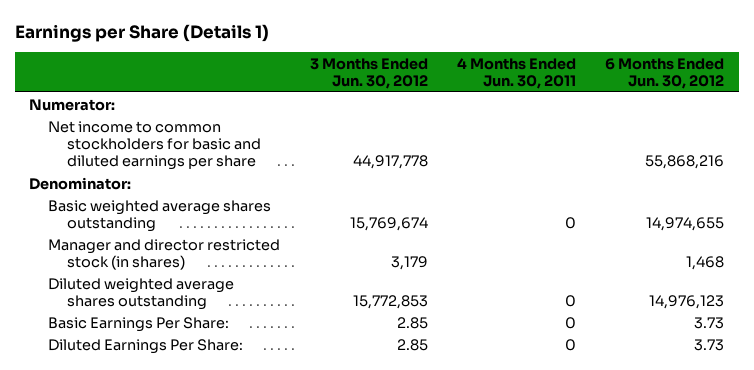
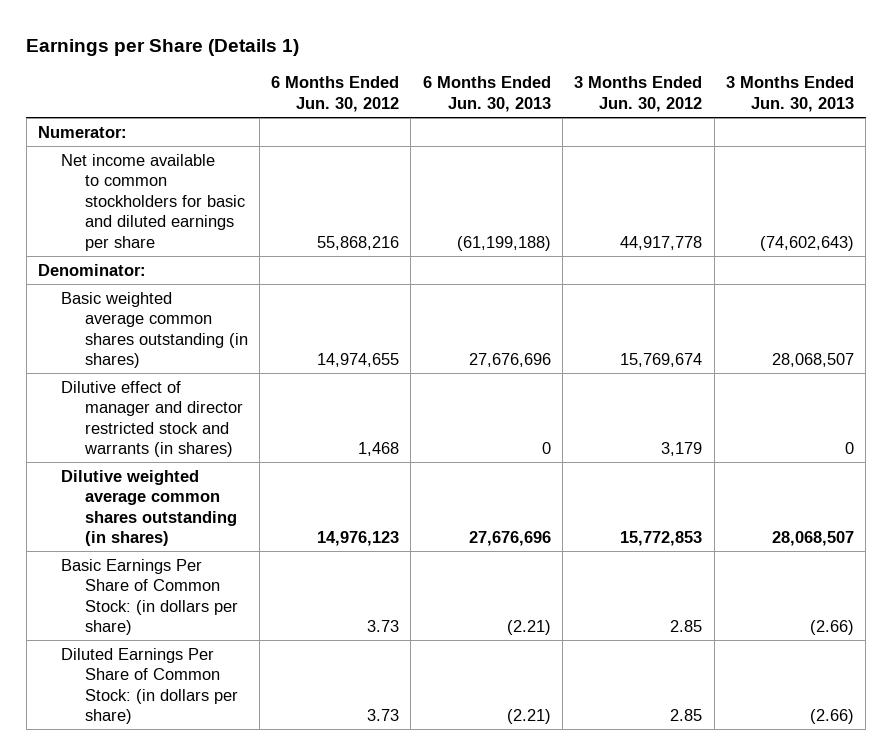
[456,58,576,90] 4 Months Ended Jun. 30, 2011 -> none
none -> [422,76,551,112] 6 Months Ended Jun. 30, 2013
none -> [725,76,854,112] 3 Months Ended Jun. 30, 2013
[48,120,262,170] Net income to common stockholders for basic and diluted earnings per share -> [61,153,245,251] Net income available to common stockholders for basic and diluted earnings per share
[48,199,272,232] Basic weighted average shares outstanding -> [61,291,248,369] Basic weighted average common shares outstanding (in shares)
[48,238,281,270] Manager and director restricted stock (in shares) -> [61,380,243,458] Dilutive effect of manager and director restricted stock and warrants (in shares)
[48,277,235,310] Diluted weighted average shares outstanding -> [61,469,237,547] Dilutive weighted average common shares outstanding (in shares)
[48,316,230,332] Basic Earnings Per Share: -> [61,558,238,636] Basic Earnings Per Share of Common Stock: (in dollars per share)
[48,338,244,354] Diluted Earnings Per Share: -> [61,647,238,725] Diluted Earnings Per Share of Common Stock: (in dollars per share)

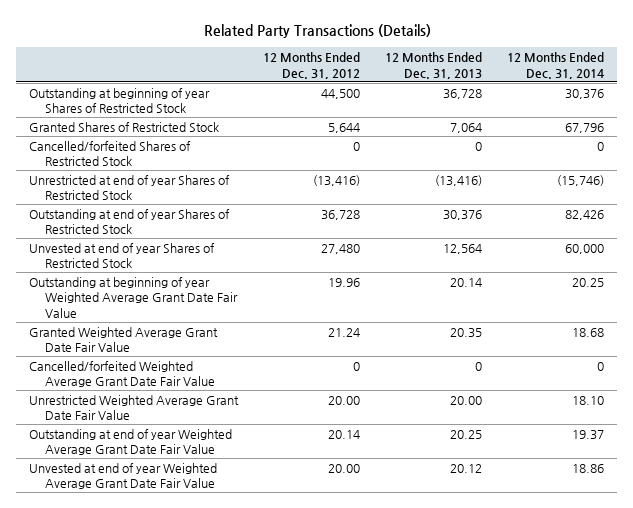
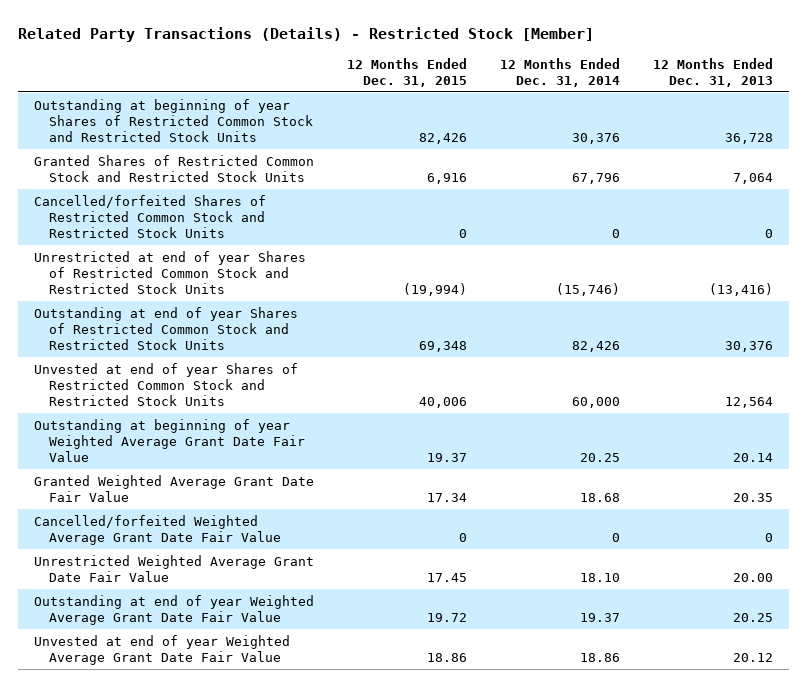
[203,23,431,38] Related Party Transactions (Details) -> [18,26,595,42] Related Party Transactions (Details) - Restricted Stock [Member]
[262,51,360,79] 12 Months Ended Dec. 31, 2012 -> none
none -> [347,57,468,87] 12 Months Ended Dec. 31, 2015
[28,87,210,114] Outstanding at beginning of year Shares of Restricted Stock -> [34,98,313,142] Outstanding at beginning of year Shares of Restricted Common Stock and Restricted Stock Units
[28,121,219,132] Granted Shares of Restricted Stock -> [34,154,315,182] Granted Shares of Restricted Common Stock and Restricted Stock Units
[28,140,191,167] Cancelled/forfeited Shares of Restricted Stock -> [34,194,267,238] Cancelled/forfeited Shares of Restricted Common Stock and Restricted Stock Units
[28,174,230,201] Unrestricted at end of year Shares of Restricted Stock -> [34,250,307,294] Unrestricted at end of year Shares of Restricted Common Stock and Restricted Stock Units
[28,208,230,235] Outstanding at end of year Shares of Restricted Stock -> [34,306,299,350] Outstanding at end of year Shares of Restricted Common Stock and Restricted Stock Units
[28,242,215,269] Unvested at end of year Shares of Restricted Stock -> [34,362,299,406] Unvested at end of year Shares of Restricted Common Stock and Restricted Stock Units

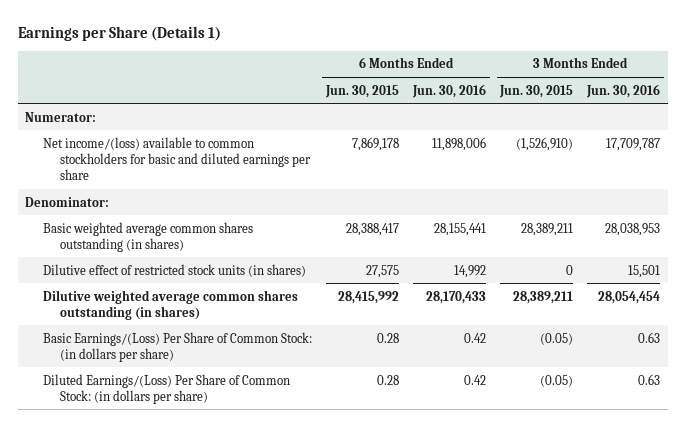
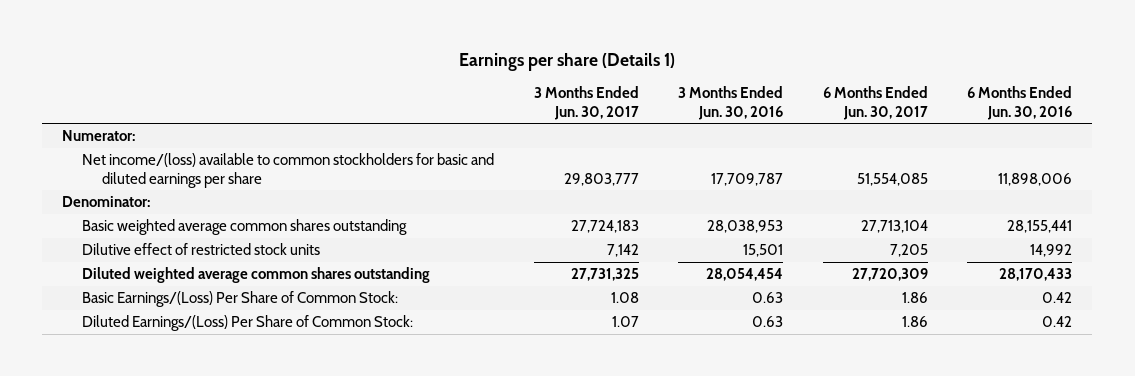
[17,25,221,41] Earnings per Share (Details 1) -> [459,52,676,71] Earnings per share (Details 1)
[324,84,399,98] Jun. 30, 2015 -> none
[499,84,574,98] Jun. 30, 2015 -> none
none -> [533,85,639,120] 3 Months Ended Jun. 30, 2017
none -> [822,85,928,120] 6 Months Ended Jun. 30, 2017
[42,221,253,252] Basic weighted average common shares outstanding (in shares) -> [82,219,408,236] Basic weighted average common shares outstanding
[42,263,306,277] Dilutive effect of restricted stock units (in shares) -> [82,243,321,256] Dilutive effect of restricted stock units
[42,289,298,320] Dilutive weighted average common shares outstanding (in shares) -> [82,267,431,284] Diluted weighted average common shares outstanding
[42,331,312,362] Basic Earnings/(Loss) Per Share of Common Stock: (in dollars per share) -> [82,291,399,308] Basic Earnings/(Loss) Per Share of Common Stock:
[42,373,290,404] Diluted Earnings/(Loss) Per Share of Common Stock: (in dollars per share) -> [82,315,414,332] Diluted Earnings/(Loss) Per Share of Common Stock:

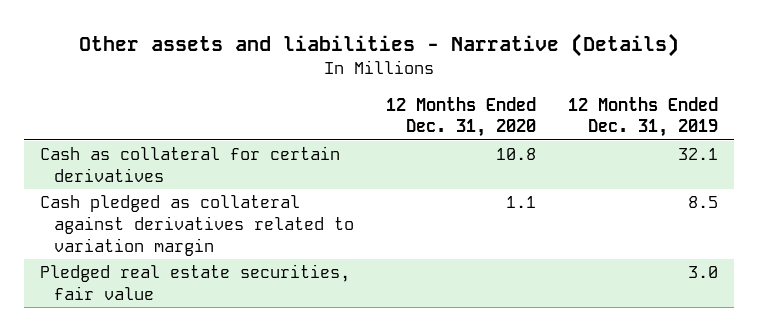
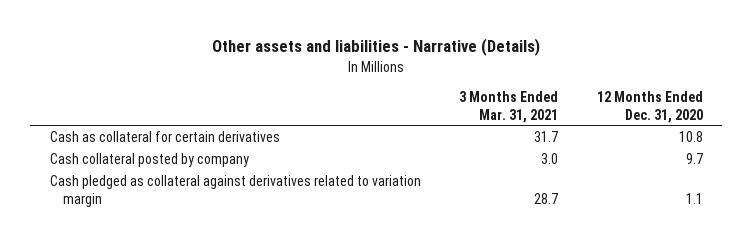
[567,96,718,138] 12 Months Ended Dec. 31, 2019 -> none
none -> [459,90,559,123] 3 Months Ended Mar. 31, 2021
none -> [49,152,249,167] Cash collateral posted by company
[40,264,351,301] Pledged real estate securities, fair value -> none

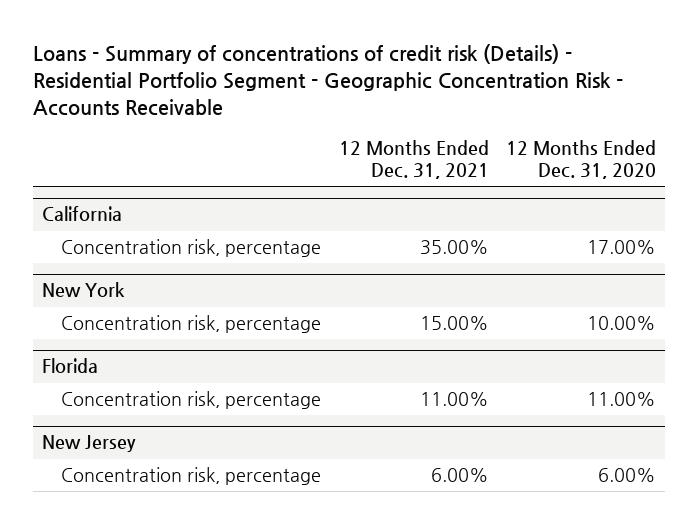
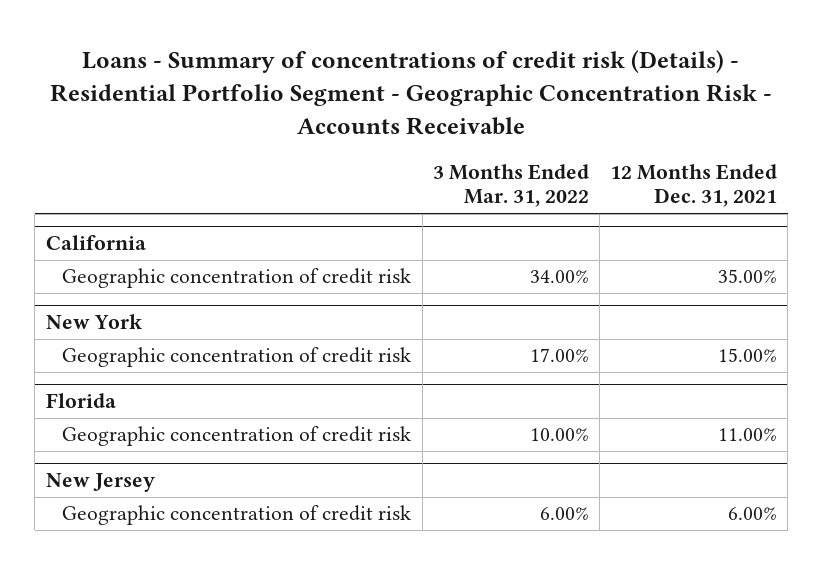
[506,140,657,180] 12 Months Ended Dec. 31, 2020 -> none
none -> [432,163,589,208] 3 Months Ended Mar. 31, 2022
[60,239,321,258] Concentration risk, percentage -> [62,268,412,289] Geographic concentration of credit risk
[60,315,321,334] Concentration risk, percentage -> [62,347,412,368] Geographic concentration of credit risk
[60,391,321,410] Concentration risk, percentage -> [62,426,412,447] Geographic concentration of credit risk
[60,467,321,486] Concentration risk, percentage -> [62,505,412,526] Geographic concentration of credit risk

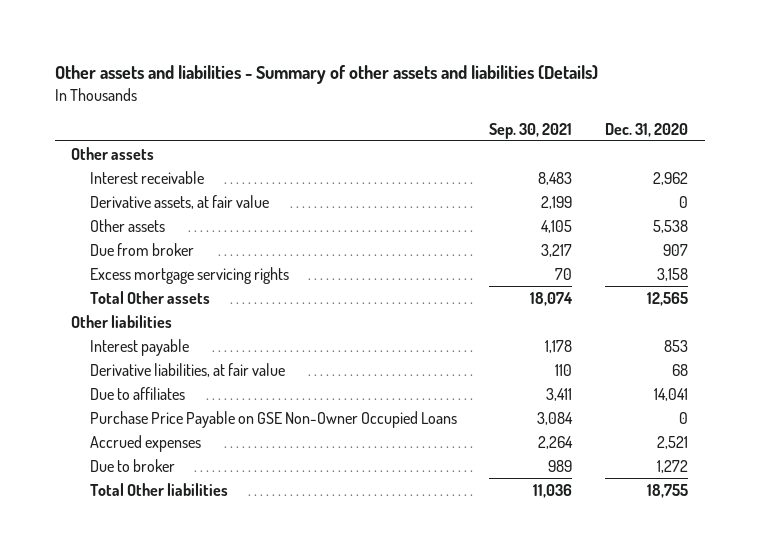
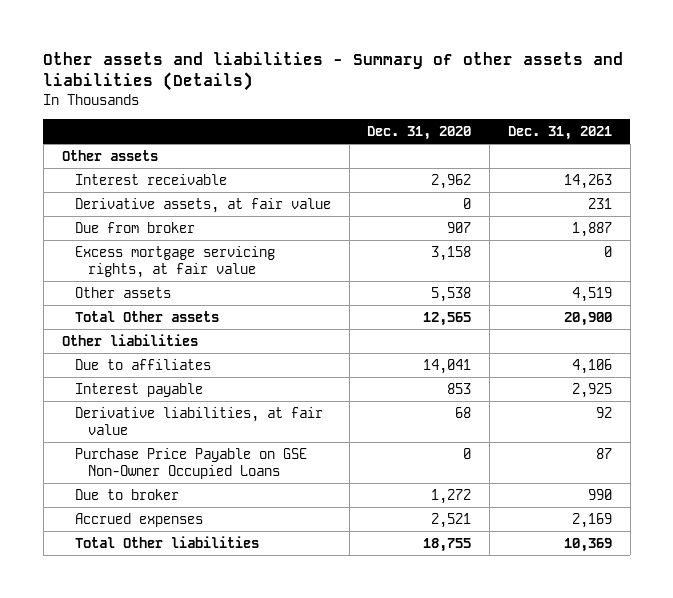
[489,122,573,139] Sep. 30, 2021 -> none
none -> [507,126,612,141] Dec. 31, 2021
[89,266,289,284] Excess mortgage servicing rights -> [74,245,275,279] Excess mortgage servicing rights, at fair value
[89,218,165,232] Other assets -> [74,286,171,298] Other assets
[89,386,185,400] Due to affiliates -> [74,358,211,370] Due to affiliates
[89,434,201,452] Accrued expenses -> [74,512,203,527] Accrued expenses

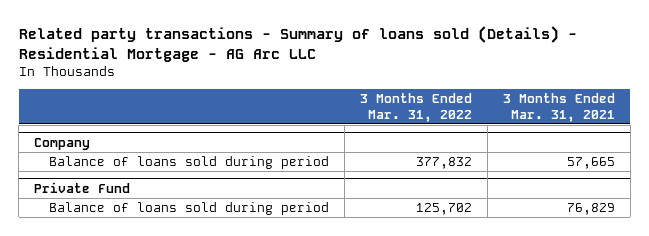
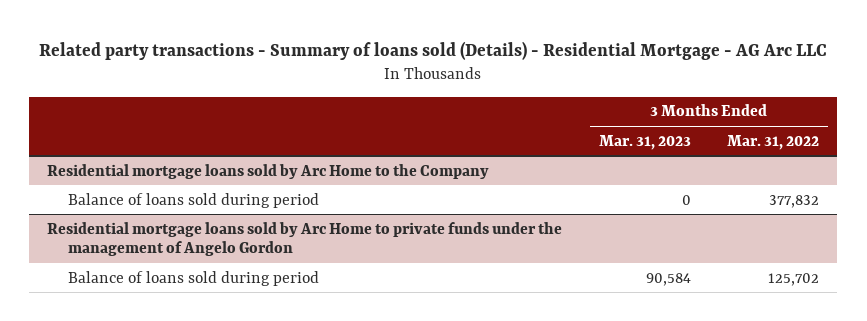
[502,92,615,122] 3 Months Ended Mar. 31, 2021 -> none
none -> [598,134,691,150] Mar. 31, 2023
[34,138,91,151] Company -> [47,163,490,179] Residential mortgage loans sold by Arc Home to the Company
[34,182,131,194] Private Fund -> [47,221,563,257] Residential mortgage loans sold by Arc Home to private funds under the management of Angelo Gordon

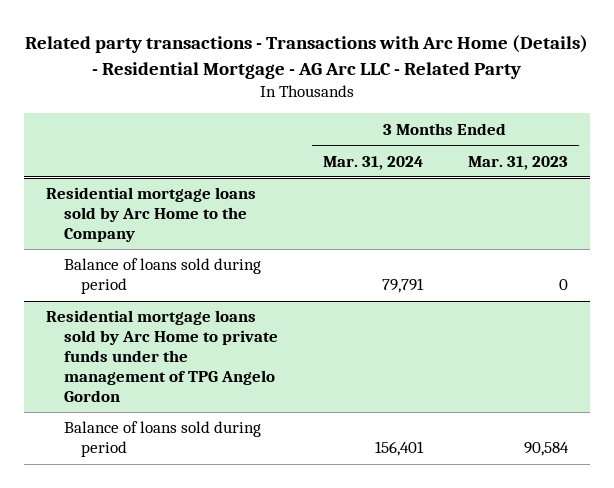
[39,41,828,61] Related party transactions - Summary of loans sold (Details) - Residential Mortgage - AG Arc LLC -> [25,35,589,79] Related party transactions - Transactions with Arc Home (Details) - Residential Mortgage - AG Arc LLC - Related Party
[727,134,820,150] Mar. 31, 2022 -> none
none -> [322,155,423,170] Mar. 31, 2024
[47,221,563,257] Residential mortgage loans sold by Arc Home to private funds under the management of Angelo Gordon -> [46,310,278,402] Residential mortgage loans sold by Arc Home to private funds under the management of TPG Angelo Gordon

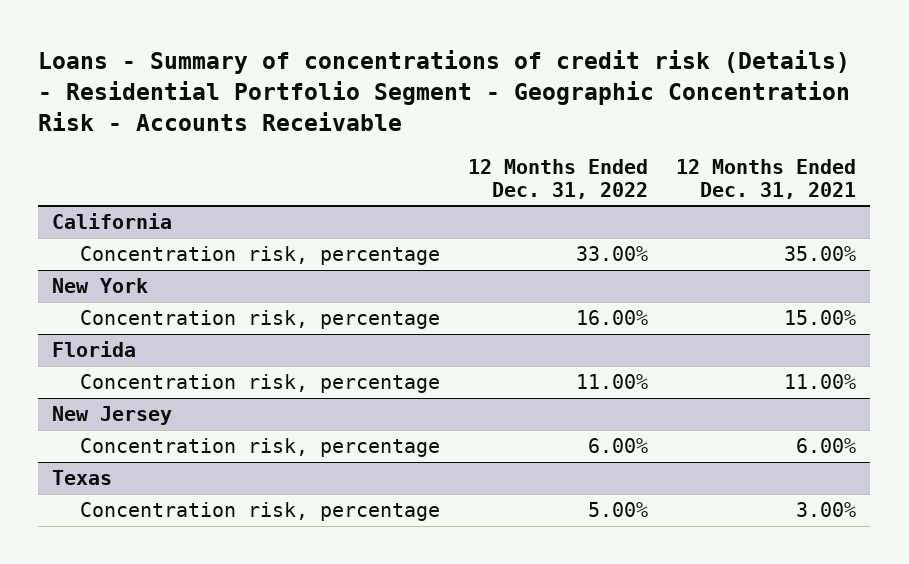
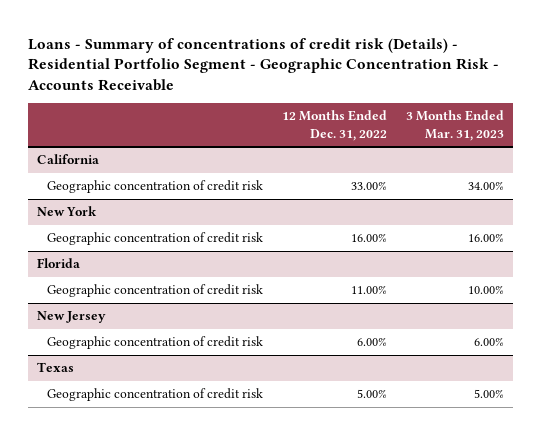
[676,158,857,199] 12 Months Ended Dec. 31, 2021 -> none
none -> [405,110,504,141] 3 Months Ended Mar. 31, 2023
[80,246,441,266] Concentration risk, percentage -> [46,180,263,194] Geographic concentration of credit risk
[80,310,441,330] Concentration risk, percentage -> [46,232,263,246] Geographic concentration of credit risk
[80,374,441,394] Concentration risk, percentage -> [46,284,263,298] Geographic concentration of credit risk
[80,438,441,458] Concentration risk, percentage -> [46,336,263,350] Geographic concentration of credit risk
[80,502,441,522] Concentration risk, percentage -> [46,388,263,402] Geographic concentration of credit risk

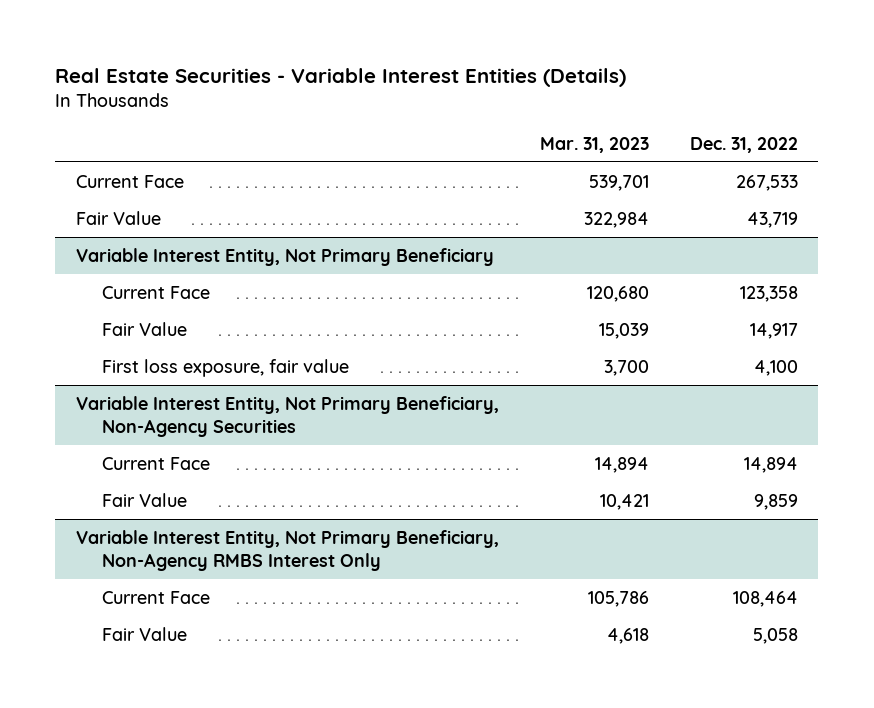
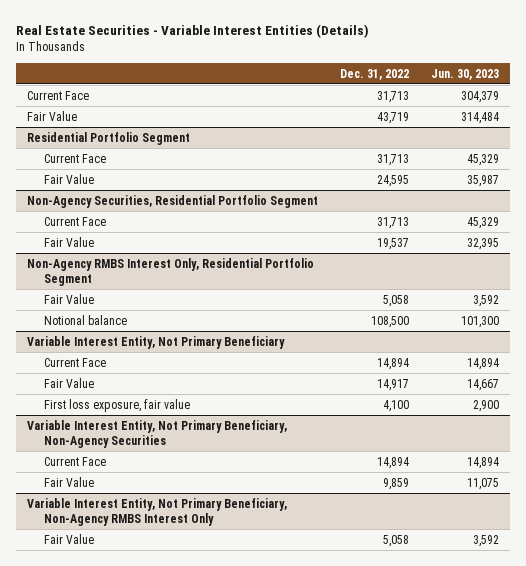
[539,136,649,153] Mar. 31, 2023 -> none
none -> [430,68,499,80] Jun. 30, 2023
[735,174,798,191] 267,533 -> [377,90,410,103] 31,713
none -> [27,131,191,145] Residential Portfolio Segment
none -> [43,153,106,163] Current Face
none -> [43,173,94,184] Fair Value
none -> [27,194,319,208] Non-Agency Securities, Residential Portfolio Segment
none -> [43,216,106,226] Current Face
none -> [43,236,94,247] Fair Value
none -> [27,257,315,286] Non-Agency RMBS Interest Only, Residential Portfolio Segment
none -> [43,293,94,304] Fair Value
none -> [43,314,127,325] Notional balance
[739,285,798,302] 123,358 -> [377,357,410,370] 14,894
[101,590,210,604] Current Face -> none

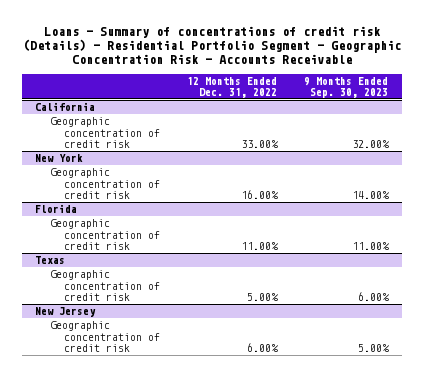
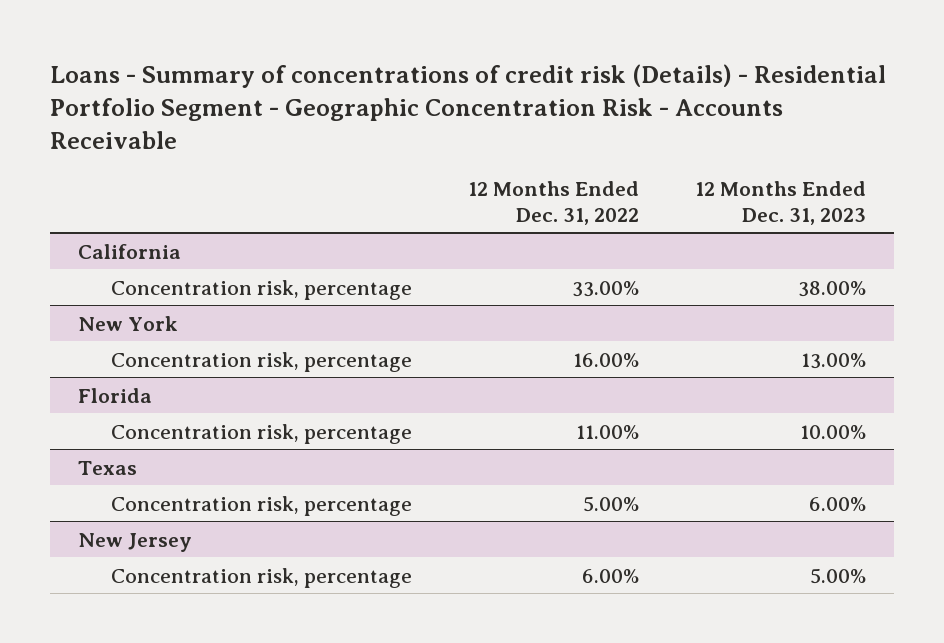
[304,76,389,99] 9 Months Ended Sep. 30, 2023 -> none
none -> [694,181,866,225] 12 Months Ended Dec. 31, 2023
[49,117,160,148] Geographic concentration of credit risk -> [110,279,412,300] Concentration risk, percentage
[49,168,160,199] Geographic concentration of credit risk -> [110,351,412,372] Concentration risk, percentage
[49,219,160,250] Geographic concentration of credit risk -> [110,423,412,444] Concentration risk, percentage
[49,270,160,301] Geographic concentration of credit risk -> [110,495,412,516] Concentration risk, percentage
[49,321,160,352] Geographic concentration of credit risk -> [110,567,412,588] Concentration risk, percentage

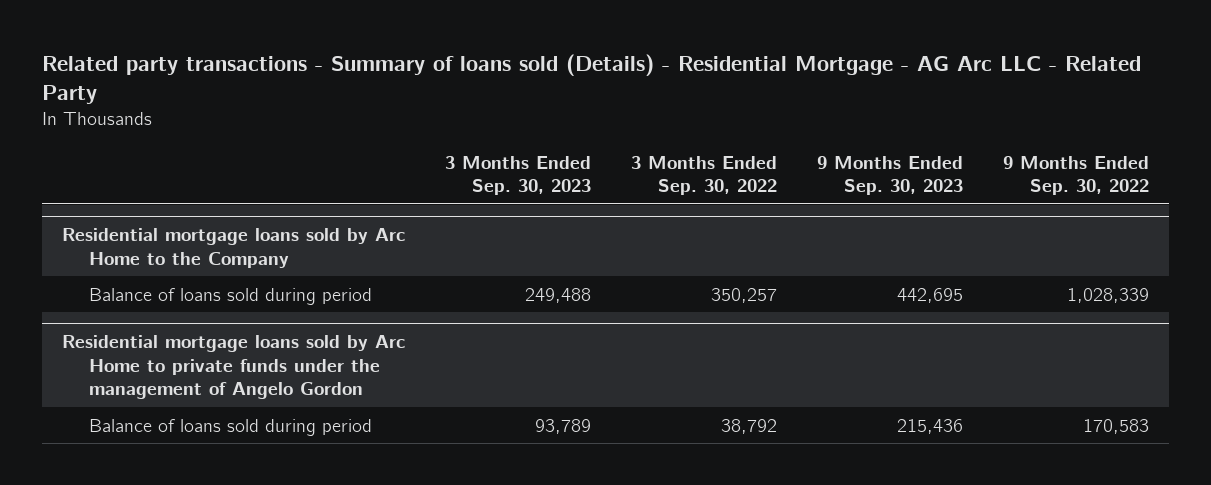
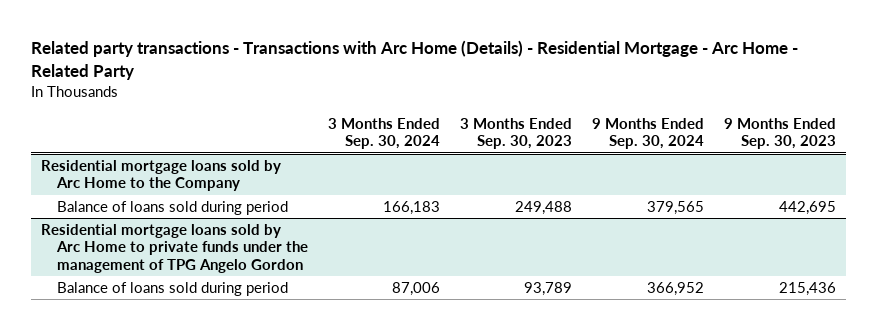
[42,54,1142,105] Related party transactions - Summary of loans sold (Details) - Residential Mortgage - AG Arc LLC - Related Party -> [30,39,798,81] Related party transactions - Transactions with Arc Home (Details) - Residential Mortgage - Arc Home - Related Party
[631,155,778,196] 3 Months Ended Sep. 30, 2022 -> none
[1003,155,1150,196] 9 Months Ended Sep. 30, 2022 -> none
none -> [328,117,441,150] 3 Months Ended Sep. 30, 2024
none -> [592,117,705,150] 9 Months Ended Sep. 30, 2024
[62,335,406,399] Residential mortgage loans sold by Arc Home to private funds under the management of Angelo Gordon -> [40,223,309,273] Residential mortgage loans sold by Arc Home to private funds under the management of TPG Angelo Gordon

